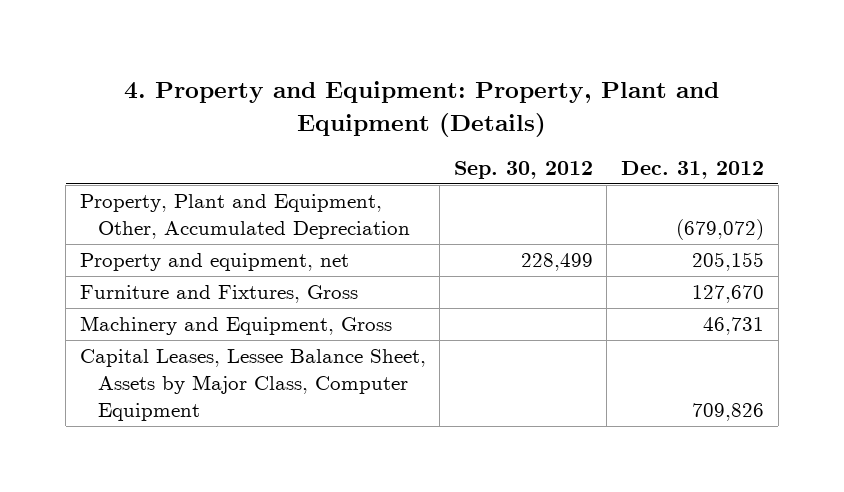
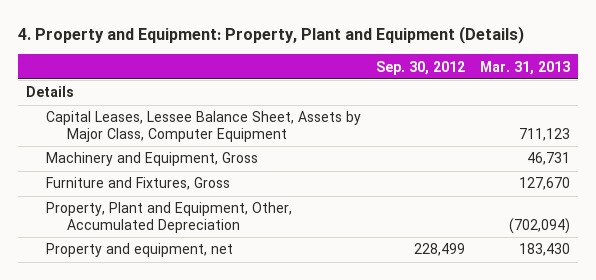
[620,160,764,179] Dec. 31, 2012 -> none
none -> [480,60,571,75] Mar. 31, 2013
none -> [25,86,74,98] Details
[79,349,426,422] Capital Leases, Lessee Balance Sheet, Assets by Major Class, Computer Equipment -> [46,111,362,142] Capital Leases, Lessee Balance Sheet, Assets by Major Class, Computer Equipment
[79,316,392,336] Machinery and Equipment, Gross -> [46,152,259,167] Machinery and Equipment, Gross
[79,285,358,304] Furniture and Fixtures, Gross -> [46,177,231,191] Furniture and Fixtures, Gross

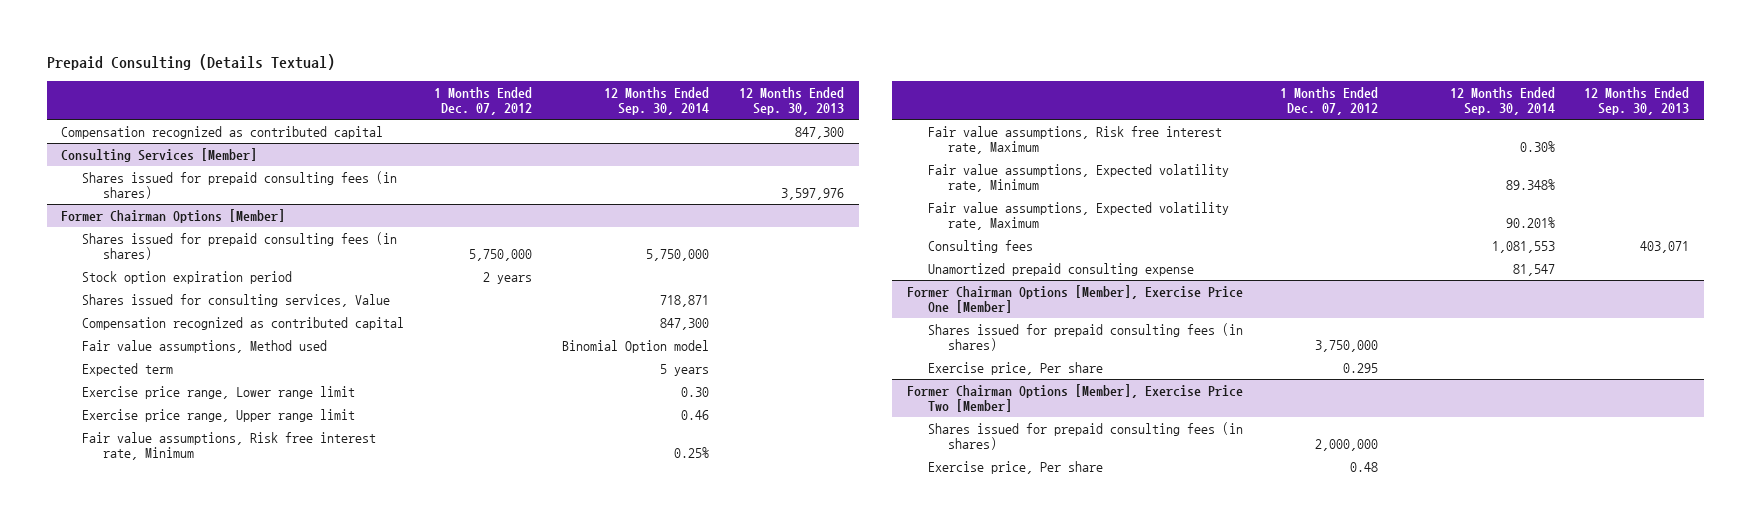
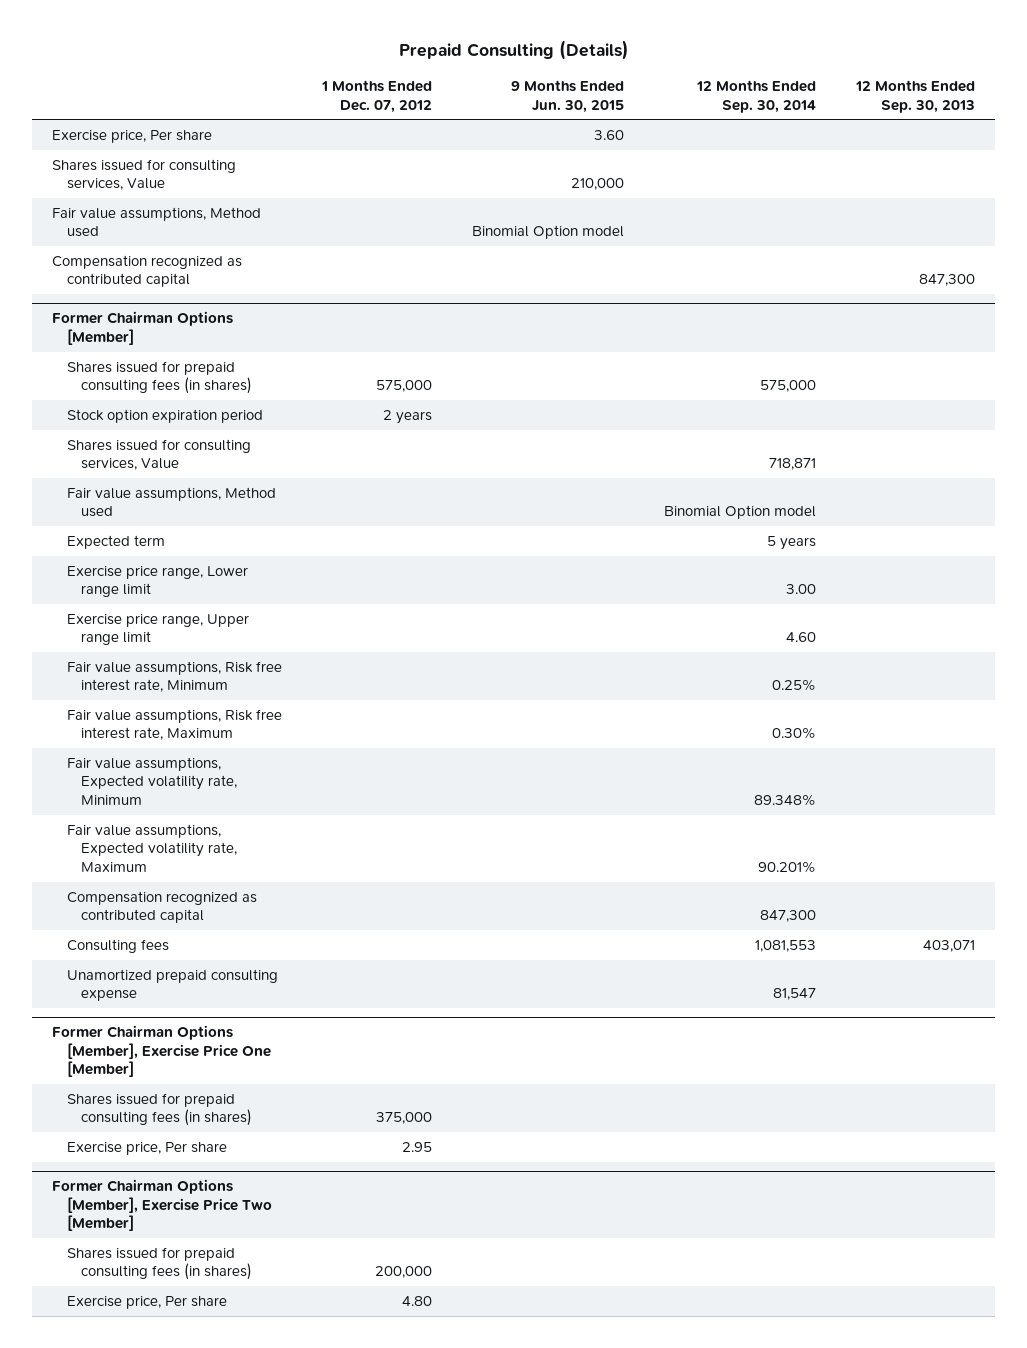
[46,54,335,71] Prepaid Consulting (Details Textual) -> [398,39,629,60] Prepaid Consulting (Details)
none -> [510,80,624,113] 9 Months Ended Jun. 30, 2015
none -> [52,130,213,144] Exercise price, Per share
none -> [52,159,237,191] Shares issued for consulting services, Value
none -> [52,207,262,238] Fair value assumptions, Method used
[61,147,258,162] Consulting Services [Member] -> none
[82,170,398,200] Shares issued for prepaid consulting fees (in shares) -> none
[468,249,532,262] 5,750,000 -> [375,380,432,393] 575,000
[645,249,709,262] 5,750,000 -> [759,380,816,393] 575,000
[680,386,709,397] 0.30 -> [785,584,816,595] 3.00
[680,409,709,420] 0.46 -> [785,632,816,643] 4.60
[82,316,405,330] Compensation recognized as contributed capital -> [66,891,257,924] Compensation recognized as contributed capital
[1314,340,1378,353] 3,750,000 -> [375,1112,432,1125] 375,000
[1342,362,1378,373] 0.295 -> [401,1142,432,1153] 2.95
[1314,439,1378,452] 2,000,000 -> [374,1266,432,1279] 200,000
[1349,461,1378,472] 0.48 -> [401,1296,432,1307] 4.80

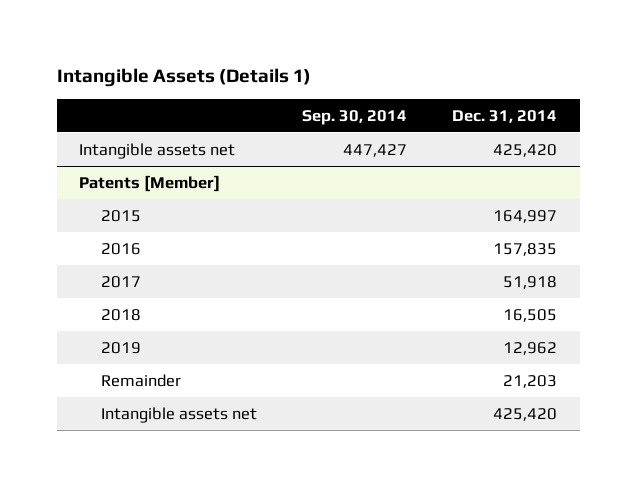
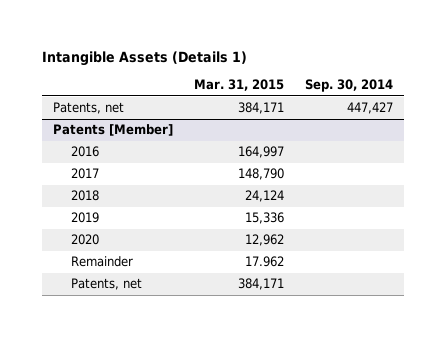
[452,109,558,123] Dec. 31, 2014 -> none
none -> [194,79,285,92] Mar. 31, 2015
[79,142,236,159] Intangible assets net -> [52,102,124,115] Patents, net
[100,209,141,222] 2015 -> none
none -> [71,234,100,246] 2020
[100,406,257,423] Intangible assets net -> none
none -> [71,278,143,291] Patents, net

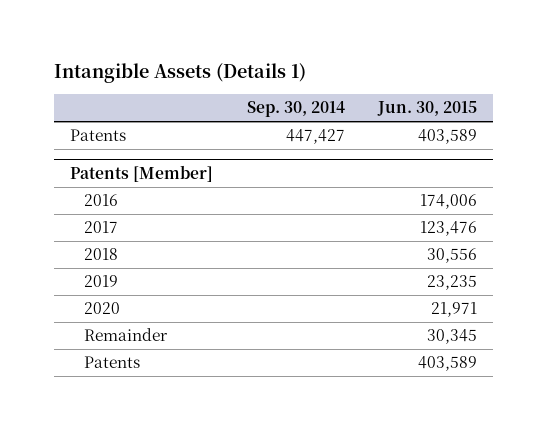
[194,79,285,92] Mar. 31, 2015 -> none
none -> [376,101,477,117] Jun. 30, 2015
[52,102,124,115] Patents, net -> [70,129,127,142] Patents
[71,278,143,291] Patents, net -> [83,356,140,369] Patents

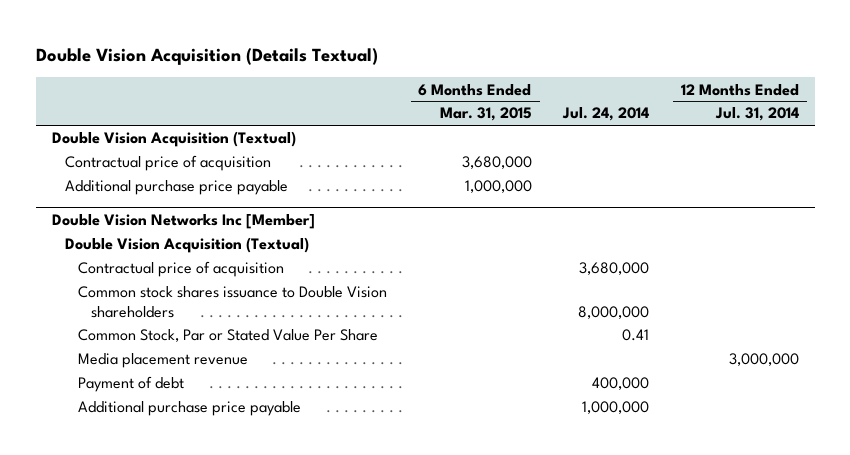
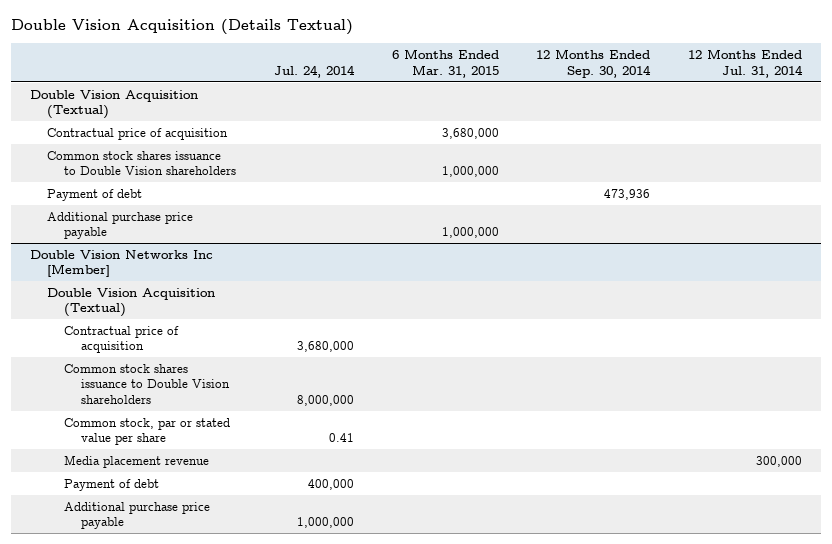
none -> [536,48,652,78] 12 Months Ended Sep. 30, 2014
none -> [46,150,236,176] Common stock shares issuance to Double Vision shareholders
none -> [46,188,142,201] Payment of debt
[78,329,379,343] Common Stock, Par or Stated Value Per Share -> [63,417,230,446] Common stock, par or stated value per share
[728,353,799,367] 3,000,000 -> [756,455,803,467] 300,000

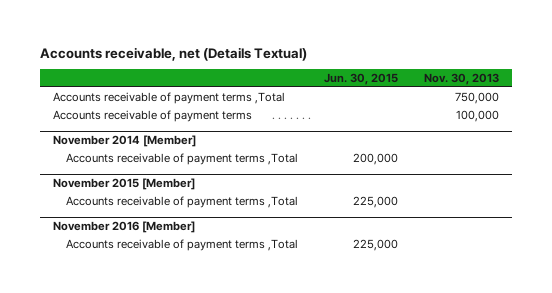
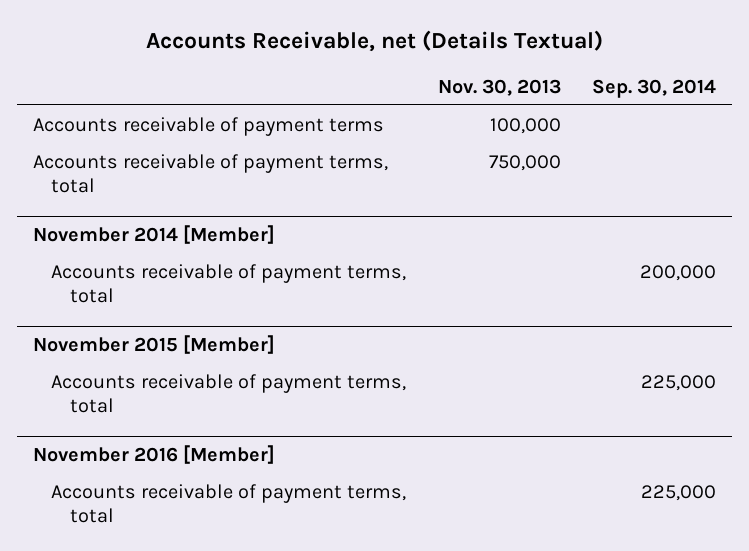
[39,46,307,61] Accounts receivable, net (Details Textual) -> [145,29,603,52] Accounts Receivable, net (Details Textual)
[324,73,399,86] Jun. 30, 2015 -> none
none -> [592,78,717,98] Sep. 30, 2014
[52,91,285,104] Accounts receivable of payment terms ,Total -> none
none -> [32,153,388,194] Accounts receivable of payment terms, total
[65,152,298,165] Accounts receivable of payment terms ,Total -> [51,263,407,304] Accounts receivable of payment terms, total
[65,195,298,208] Accounts receivable of payment terms ,Total -> [51,373,407,414] Accounts receivable of payment terms, total
[65,238,298,251] Accounts receivable of payment terms ,Total -> [51,483,407,524] Accounts receivable of payment terms, total

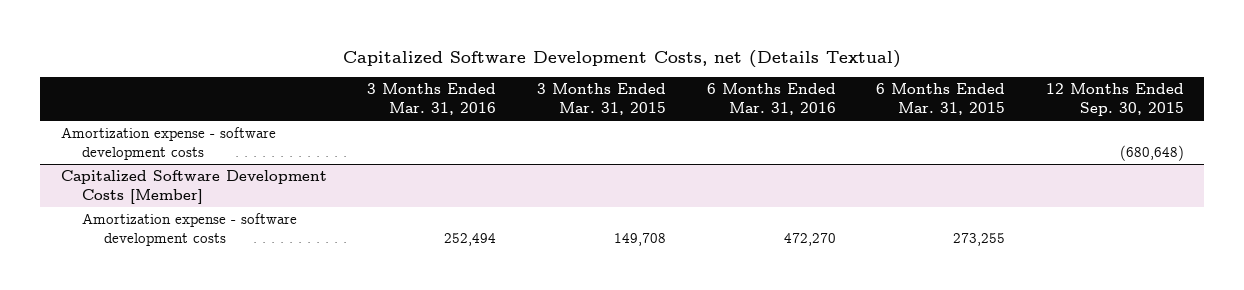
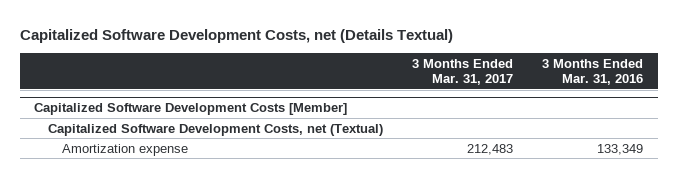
[536,83,666,115] 3 Months Ended Mar. 31, 2015 -> none
[706,83,836,115] 6 Months Ended Mar. 31, 2016 -> none
[876,83,1006,115] 6 Months Ended Mar. 31, 2015 -> none
[1045,83,1184,116] 12 Months Ended Sep. 30, 2015 -> none
none -> [412,58,514,86] 3 Months Ended Mar. 31, 2017
[60,127,276,160] Amortization expense - software development costs -> none
none -> [48,123,384,136] Capitalized Software Development Costs, net (Textual)
[82,213,298,246] Amortization expense - software development costs -> [62,143,189,156] Amortization expense
[444,232,497,246] 252,494 -> [597,143,644,155] 133,349

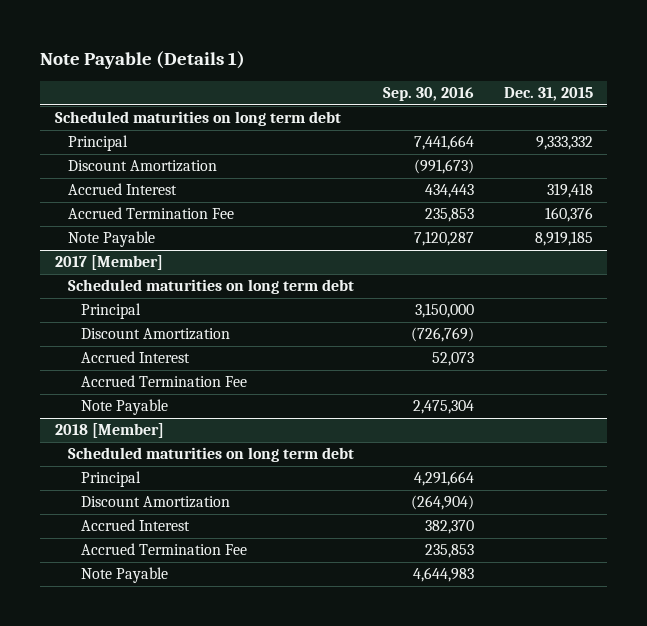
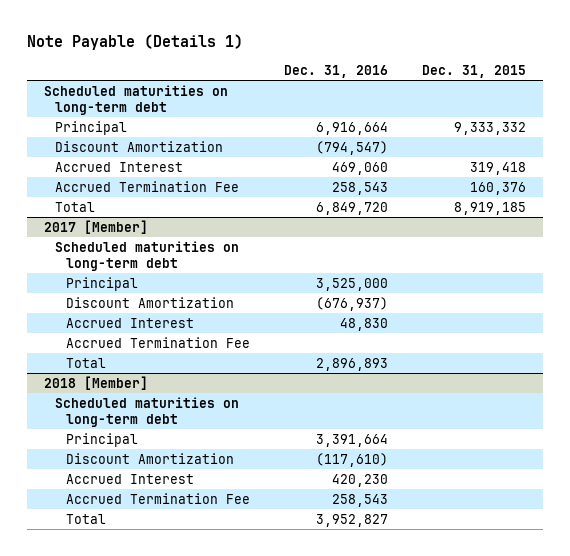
[383,87,475,102] Sep. 30, 2016 -> none
none -> [284,64,389,78] Dec. 31, 2016
[54,111,341,127] Scheduled maturities on long term debt -> [44,84,229,116] Scheduled maturities on long-term debt
[67,231,155,248] Note Payable -> [55,201,96,212] Total
[67,279,354,295] Scheduled maturities on long term debt -> [55,240,240,272] Scheduled maturities on long-term debt
[80,399,168,416] Note Payable -> [66,357,107,368] Total
[67,447,354,463] Scheduled maturities on long term debt -> [55,396,240,428] Scheduled maturities on long-term debt
[80,567,168,584] Note Payable -> [66,513,107,524] Total

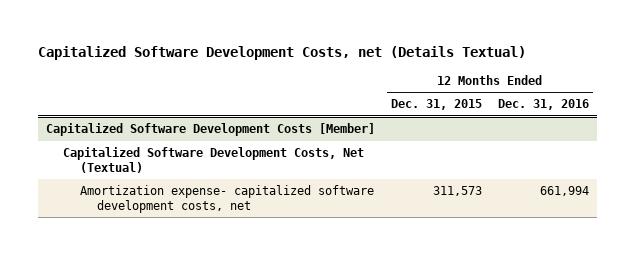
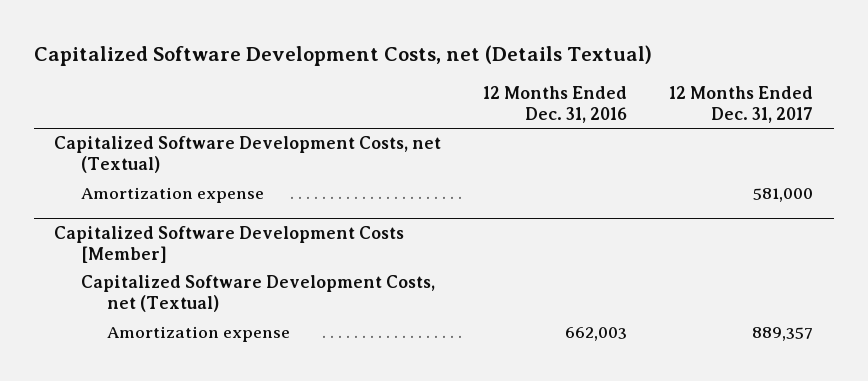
[391,99,483,111] Dec. 31, 2015 -> none
none -> [669,85,814,123] 12 Months Ended Dec. 31, 2017
none -> [54,136,442,174] Capitalized Software Development Costs, net (Textual)
none -> [80,187,264,204] Amortization expense
[63,147,365,173] Capitalized Software Development Costs, Net (Textual) -> [80,275,435,313] Capitalized Software Development Costs, net (Textual)
[80,185,375,213] Amortization expense- capitalized software development costs, net -> [107,326,291,343] Amortization expense
[539,186,589,197] 661,994 -> [565,327,628,342] 662,003

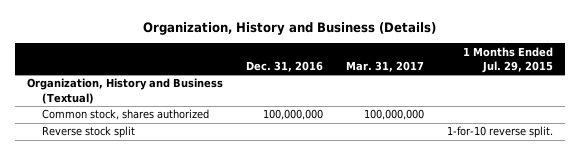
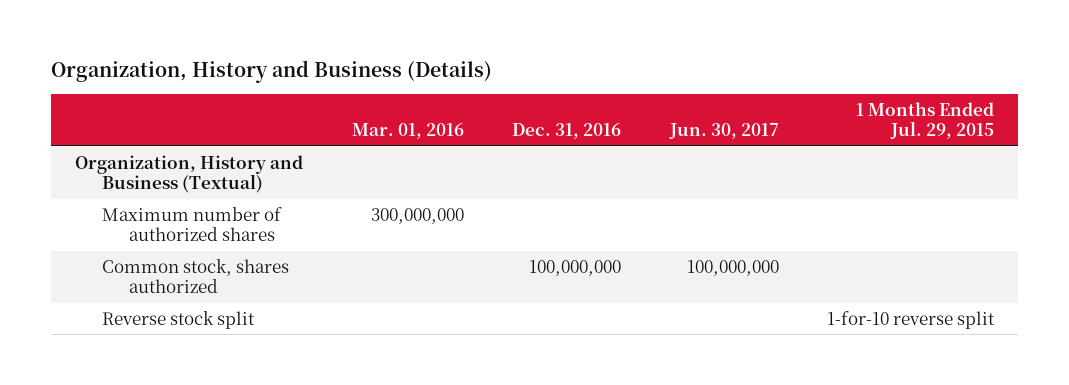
[346,60,425,72] Mar. 31, 2017 -> none
none -> [351,123,464,140] Mar. 01, 2016
none -> [668,123,779,140] Jun. 30, 2017
none -> [101,206,282,242] Maximum number of authorized shares
[447,126,554,139] 1-for-10 reverse split. -> [827,310,996,329] 1-for-10 reverse split

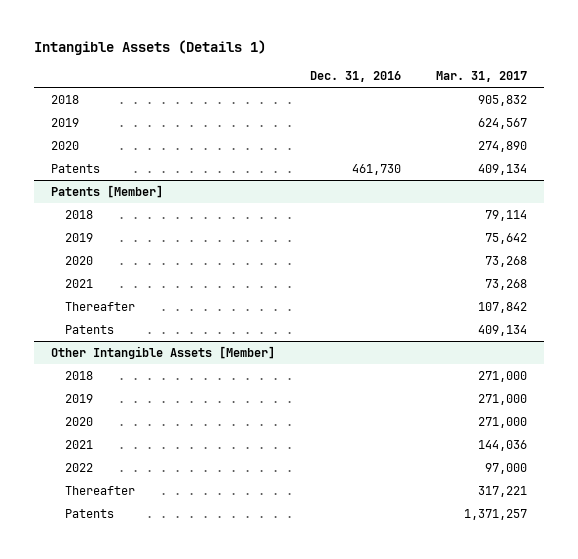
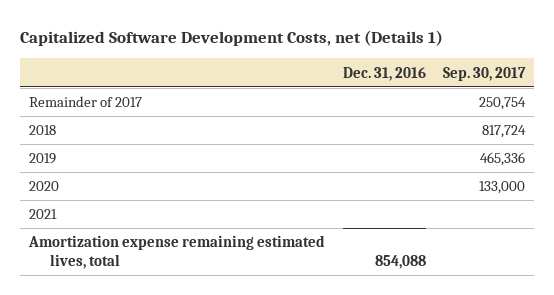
[33,40,266,56] Intangible Assets (Details 1) -> [20,30,444,47] Capitalized Software Development Costs, net (Details 1)
[435,70,527,82] Mar. 31, 2017 -> none
none -> [443,66,527,81] Sep. 30, 2017
none -> [28,96,142,108] Remainder of 2017
[51,163,101,173] Patents -> none
[51,184,164,198] Patents [Member] -> none
[64,209,93,219] 2018 -> none
[64,232,93,242] 2019 -> none
[64,255,93,265] 2020 -> none
[64,278,93,288] 2021 -> none
[64,301,135,311] Thereafter -> none
[64,324,114,334] Patents -> none
[51,345,276,359] Other Intangible Assets [Member] -> none
[64,370,93,380] 2018 -> none
[64,393,93,403] 2019 -> none
[64,416,93,426] 2020 -> none
[64,439,93,449] 2021 -> none
[64,462,93,472] 2022 -> none
[64,485,135,495] Thereafter -> none
[64,508,114,518] Patents -> none
none -> [28,209,57,220] 2021
none -> [27,235,325,270] Amortization expense remaining estimated lives, total

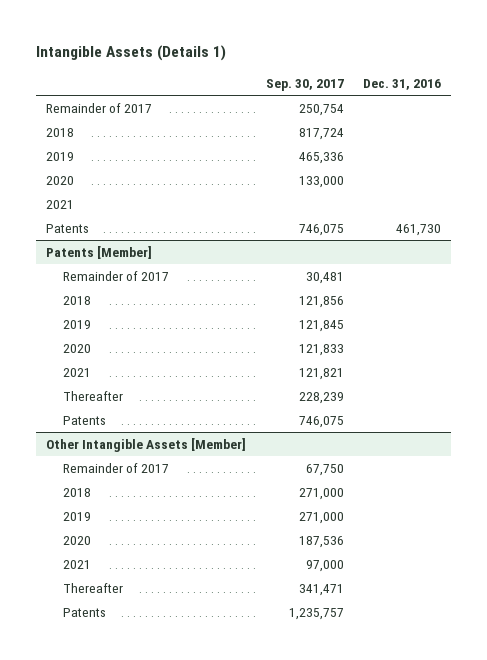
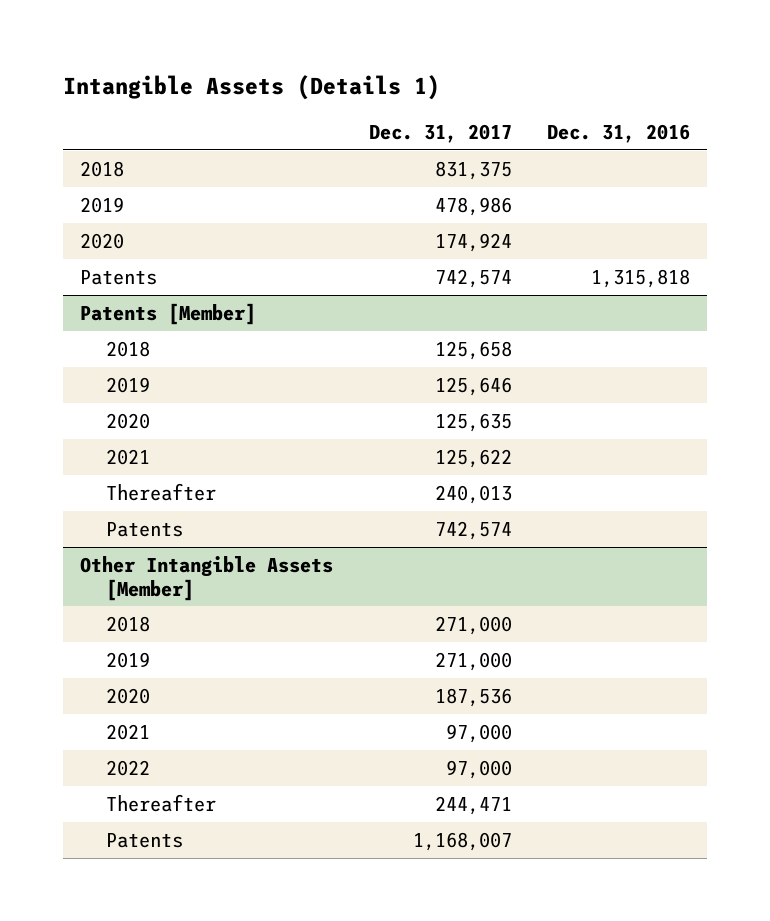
[265,79,344,92] Sep. 30, 2017 -> none
none -> [368,123,512,143] Dec. 31, 2017
[45,103,152,114] Remainder of 2017 -> none
[45,200,74,210] 2021 -> none
[396,224,442,237] 461,730 -> [590,268,690,288] 1,315,818
[63,271,170,282] Remainder of 2017 -> none
[63,463,170,474] Remainder of 2017 -> none
none -> [105,759,150,776] 2022

